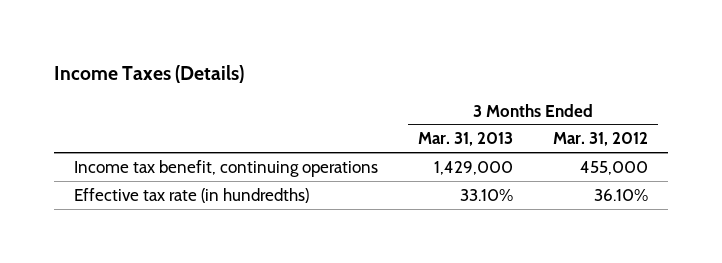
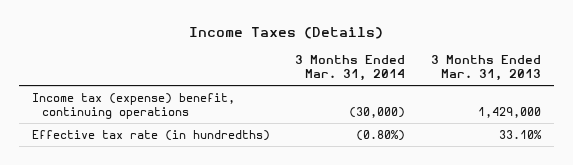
[552,132,648,147] Mar. 31, 2012 -> none
none -> [295,55,406,81] 3 Months Ended Mar. 31, 2014
[73,159,378,177] Income tax benefit, continuing operations -> [31,92,235,119] Income tax (expense) benefit, continuing operations

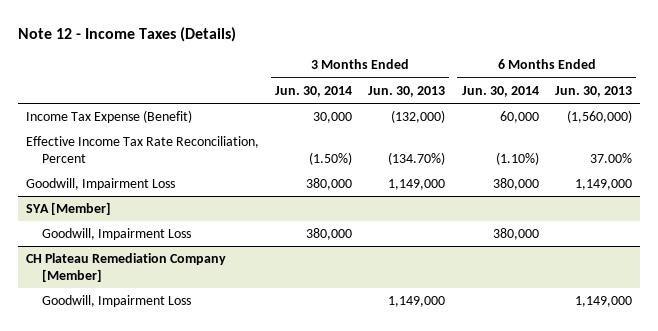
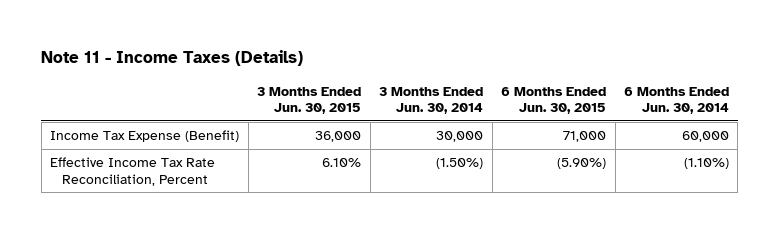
[17,26,236,42] Note 12 - Income Taxes (Details) -> [41,50,304,67] Note 11 - Income Taxes (Details)
[368,85,446,97] Jun. 30, 2013 -> none
[554,85,632,97] Jun. 30, 2013 -> none
none -> [257,86,362,115] 3 Months Ended Jun. 30, 2015
none -> [501,86,607,115] 6 Months Ended Jun. 30, 2015
[25,178,175,191] Goodwill, Impairment Loss -> none
[25,202,111,216] SYA [Member] -> none
[42,228,192,241] Goodwill, Impairment Loss -> none
[25,253,226,282] CH Plateau Remediation Company [Member] -> none
[42,295,192,308] Goodwill, Impairment Loss -> none

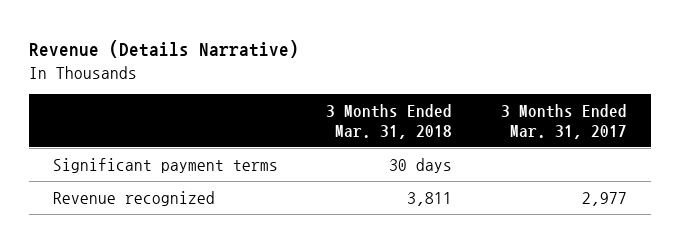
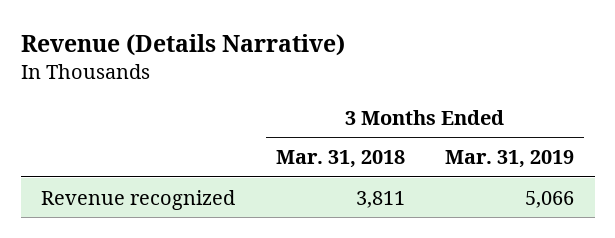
[500,103,627,139] 3 Months Ended Mar. 31, 2017 -> none
none -> [445,150,575,169] Mar. 31, 2019
[53,157,279,173] Significant payment terms -> none

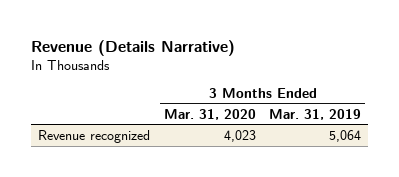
[275,150,405,169] Mar. 31, 2018 -> none
none -> [163,108,256,120] Mar. 31, 2020
[525,190,575,208] 5,066 -> [329,129,362,142] 5,064

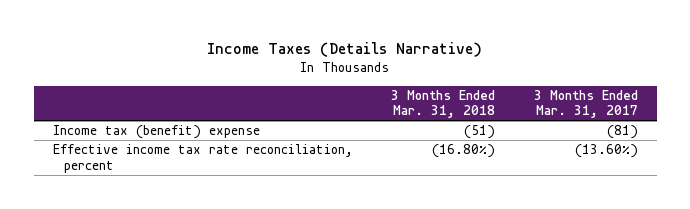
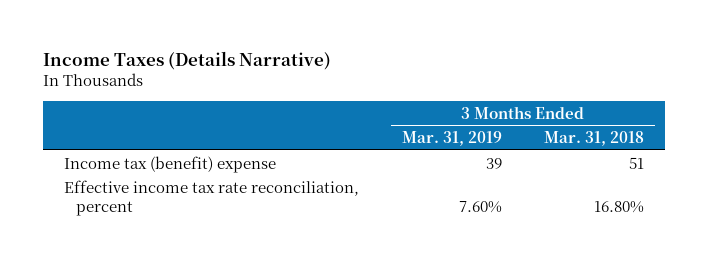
[533,89,638,119] 3 Months Ended Mar. 31, 2017 -> none
none -> [401,131,502,147] Mar. 31, 2019
[464,125,496,140] (51) -> [628,156,644,169] 51
[432,144,496,159] (16.80%) -> [593,200,644,213] 16.80%

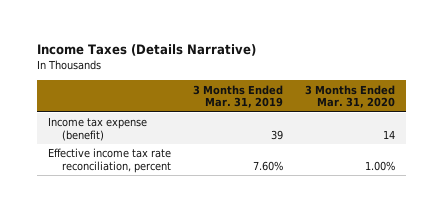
[543,131,644,147] Mar. 31, 2018 -> none
none -> [305,84,396,109] 3 Months Ended Mar. 31, 2020
[64,155,277,173] Income tax (benefit) expense -> [48,117,148,142] Income tax expense (benefit)

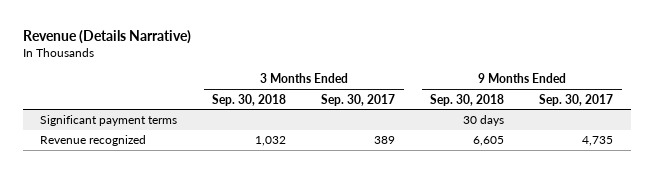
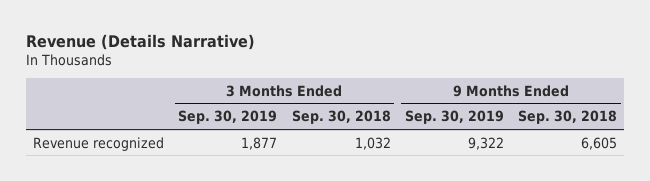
[321,93,396,106] Sep. 30, 2017 -> none
[539,93,614,106] Sep. 30, 2017 -> none
none -> [178,110,278,125] Sep. 30, 2019
none -> [404,110,504,125] Sep. 30, 2019
[40,115,178,127] Significant payment terms -> none

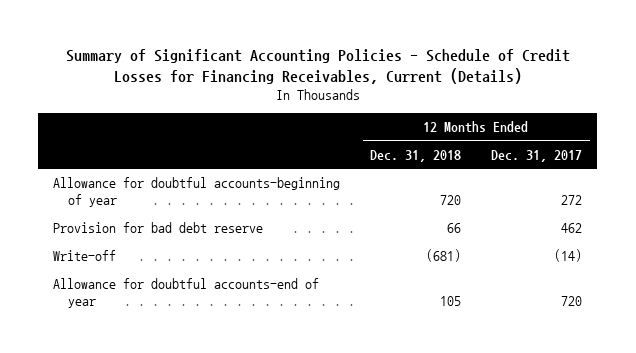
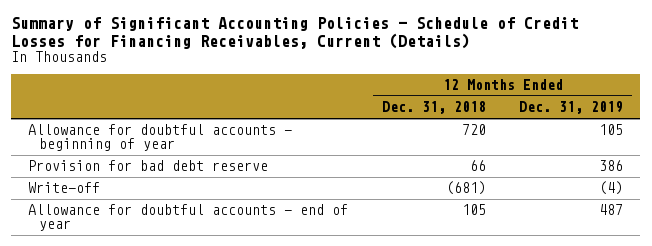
[491,149,583,162] Dec. 31, 2017 -> none
none -> [519,101,624,115] Dec. 31, 2019
[53,177,341,208] Allowance for doubtful accounts-beginning of year -> [28,124,293,152] Allowance for doubtful accounts - beginning of year
[53,278,320,309] Allowance for doubtful accounts-end of year -> [28,204,349,232] Allowance for doubtful accounts - end of year

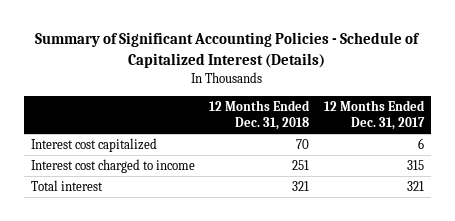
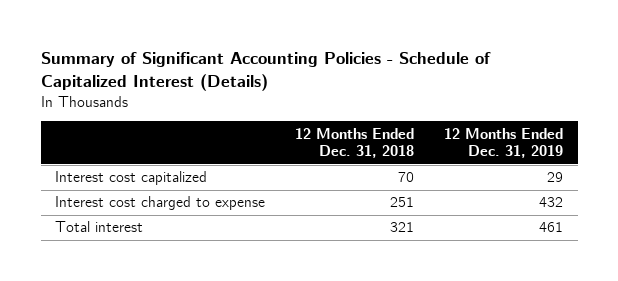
[323,100,425,130] 12 Months Ended Dec. 31, 2017 -> none
none -> [443,127,563,159] 12 Months Ended Dec. 31, 2019
[31,159,196,174] Interest cost charged to income -> [55,196,266,211] Interest cost charged to expense

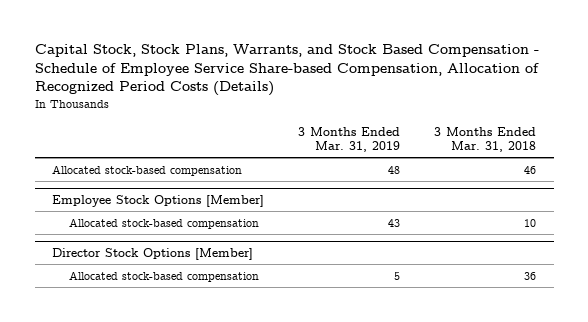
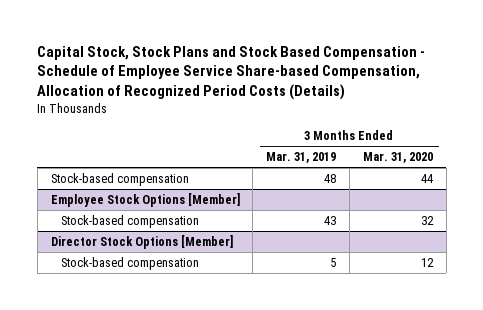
[34,43,539,97] Capital Stock, Stock Plans, Warrants, and Stock Based Compensation - Schedule of Employee Service Share-based Compensation, Allocation of Recognized Period Costs (Details) -> [37,45,426,100] Capital Stock, Stock Plans and Stock Based Compensation - Schedule of Employee Service Share-based Compensation, Allocation of Recognized Period Costs (Details)
[434,126,537,152] 3 Months Ended Mar. 31, 2018 -> none
none -> [362,152,433,164] Mar. 31, 2020
[51,164,242,176] Allocated stock-based compensation -> [50,172,189,186] Stock-based compensation
[69,217,260,229] Allocated stock-based compensation -> [61,214,200,228] Stock-based compensation
[69,270,260,282] Allocated stock-based compensation -> [61,256,200,270] Stock-based compensation

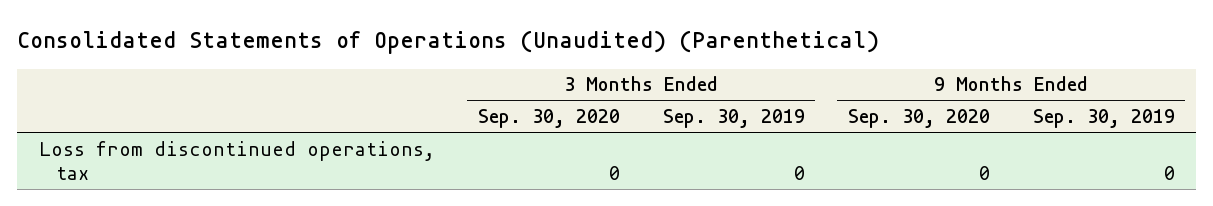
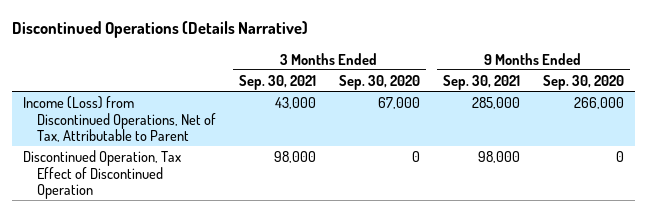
[17,30,880,55] Consolidated Statements of Operations (Unaudited) (Parenthetical) -> [11,21,308,39] Discontinued Operations (Details Narrative)
[662,109,805,129] Sep. 30, 2019 -> none
[1032,109,1175,129] Sep. 30, 2019 -> none
none -> [238,74,316,90] Sep. 30, 2021
none -> [442,74,520,90] Sep. 30, 2021
none -> [23,95,216,143] Income (Loss) from Discontinued Operations, Net of Tax, Attributable to Parent
[38,140,435,180] Loss from discontinued operations, tax -> [23,149,182,200] Discontinued Operation, Tax Effect of Discontinued Operation

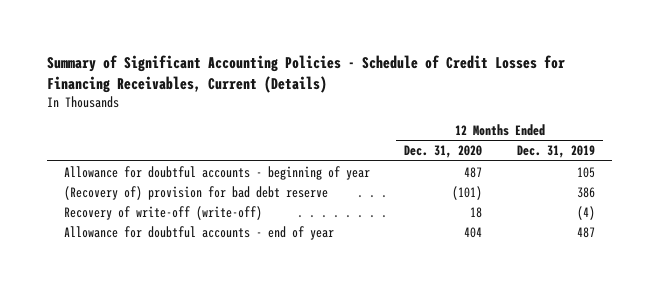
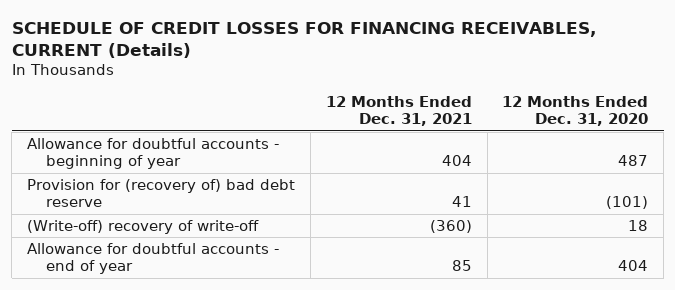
[47,55,566,94] Summary of Significant Accounting Policies - Schedule of Credit Losses for Financing Receivables, Current (Details) -> [11,21,596,59] SCHEDULE OF CREDIT LOSSES FOR FINANCING RECEIVABLES, CURRENT (Details)
[516,145,595,159] Dec. 31, 2019 -> none
none -> [325,95,472,127] 12 Months Ended Dec. 31, 2021
[64,185,329,200] (Recovery of) provision for bad debt reserve -> [26,178,295,208] Provision for (recovery of) bad debt reserve
[64,205,263,220] Recovery of write-off (write-off) -> [26,219,259,234] (Write-off) recovery of write-off

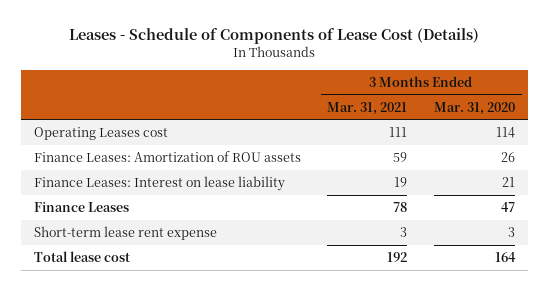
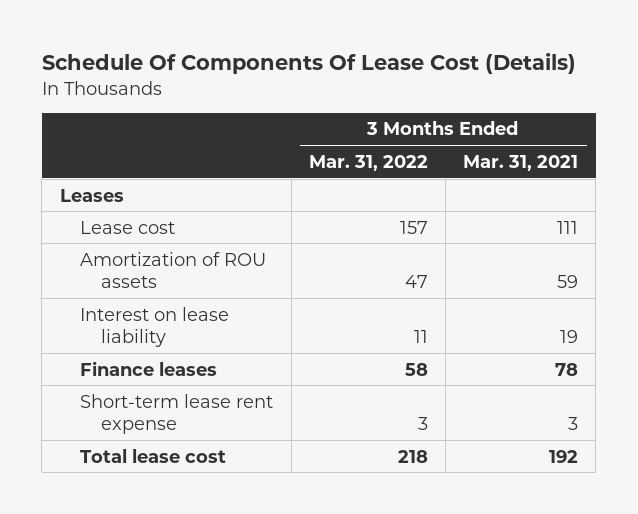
[69,28,480,45] Leases - Schedule of Components of Lease Cost (Details) -> [41,53,576,75] Schedule Of Components Of Lease Cost (Details)
[433,101,515,115] Mar. 31, 2020 -> none
none -> [308,154,428,171] Mar. 31, 2022
none -> [59,188,124,202] Leases
[33,126,168,140] Operating Leases cost -> [80,220,176,234] Lease cost
[33,150,301,162] Finance Leases: Amortization of ROU assets -> [80,251,267,289] Amortization of ROU assets
[33,175,285,191] Finance Leases: Interest on lease liability -> [80,306,230,348] Interest on lease liability
[33,201,129,212] Finance Leases -> [80,360,218,376] Finance leases

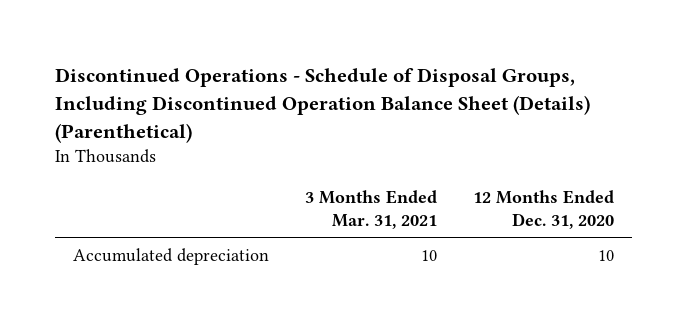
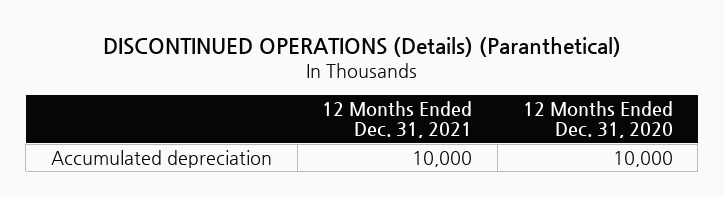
[54,68,590,143] Discontinued Operations - Schedule of Disposal Groups, Including Discontinued Operation Balance Sheet (Details) (Parenthetical) -> [102,37,621,58] DISCONTINUED OPERATIONS (Details) (Paranthetical)
[304,189,437,229] 3 Months Ended Mar. 31, 2021 -> none
none -> [322,100,473,139] 12 Months Ended Dec. 31, 2021
[598,250,615,262] 10 -> [612,150,673,167] 10,000

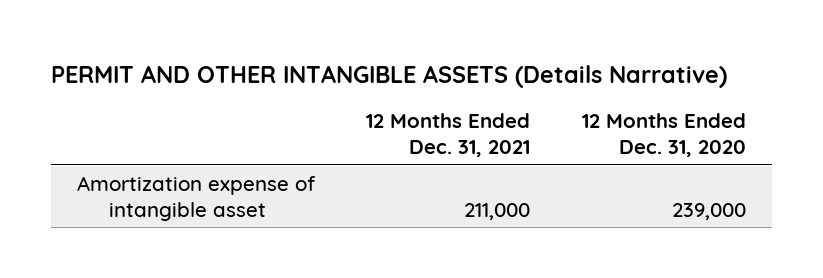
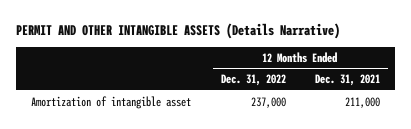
[582,113,747,158] 12 Months Ended Dec. 31, 2020 -> none
none -> [220,74,286,87] Dec. 31, 2022
[76,175,316,222] Amortization expense of intangible asset -> [30,96,191,110] Amortization of intangible asset

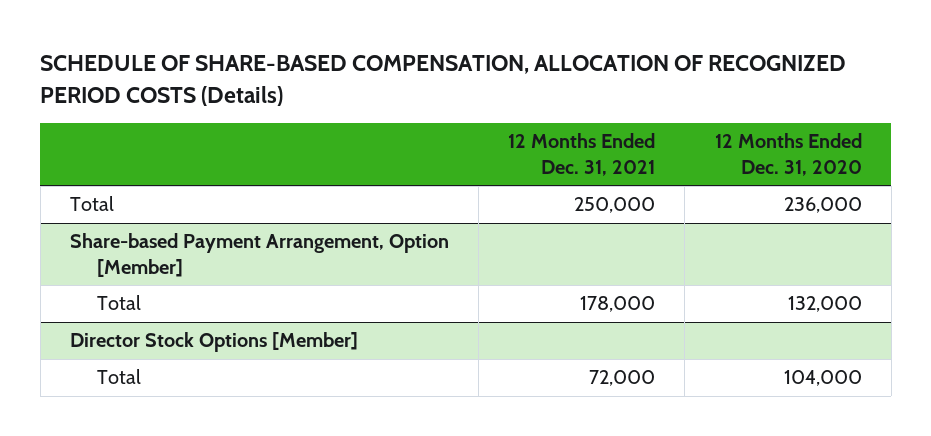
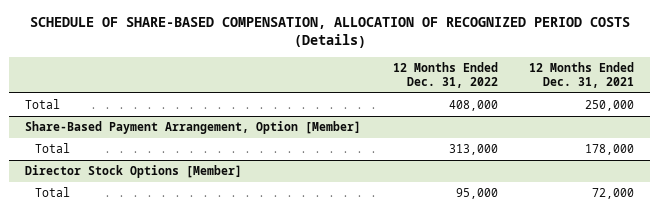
[714,133,862,176] 12 Months Ended Dec. 31, 2020 -> none
none -> [392,61,498,88] 12 Months Ended Dec. 31, 2022
[69,233,449,278] Share-based Payment Arrangement, Option [Member] -> [25,121,362,135] Share-Based Payment Arrangement, Option [Member]

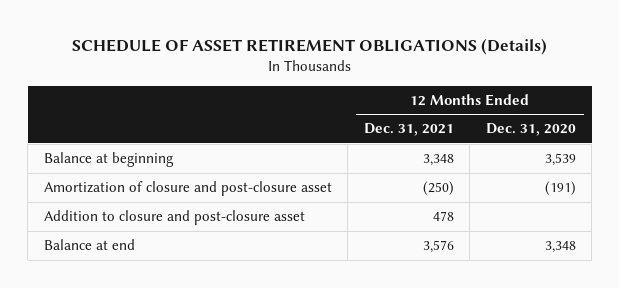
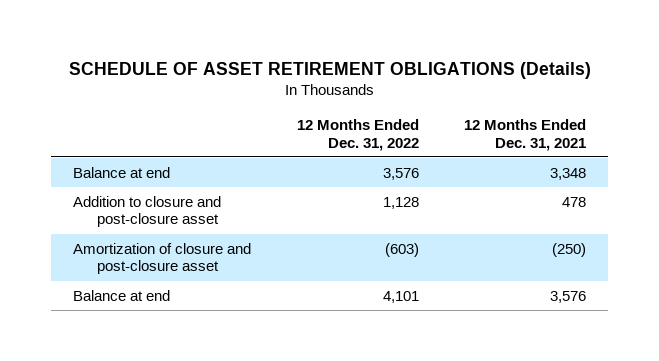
[485,123,576,137] Dec. 31, 2020 -> none
none -> [296,118,419,151] 12 Months Ended Dec. 31, 2022
[43,152,174,168] Balance at beginning -> [73,166,171,178] Balance at end
[43,181,332,197] Amortization of closure and post-closure asset -> [73,242,252,275] Amortization of closure and post-closure asset

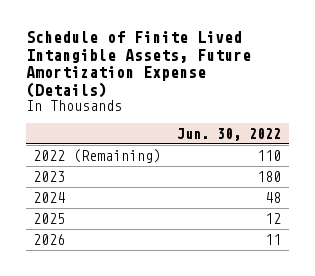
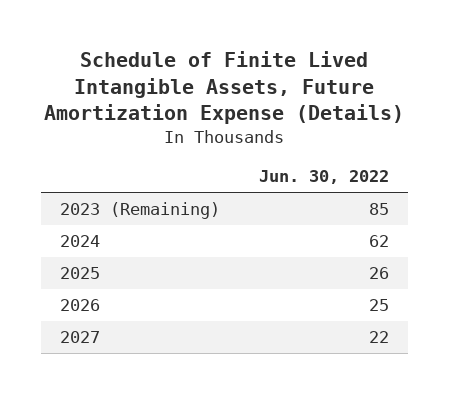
[33,170,66,182] 2023 -> none
[33,148,162,163] 2022 (Remaining) -> [60,202,221,220] 2023 (Remaining)
[257,149,282,161] 110 -> [368,203,389,216] 85
[265,191,282,203] 48 -> [368,235,389,248] 62
[265,212,282,224] 12 -> [368,267,389,280] 26
[265,233,282,245] 11 -> [368,299,389,312] 25
none -> [60,331,101,344] 2027

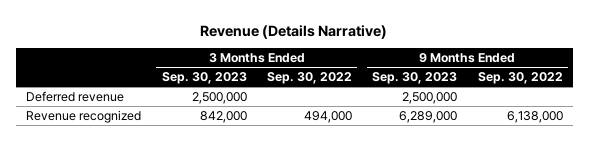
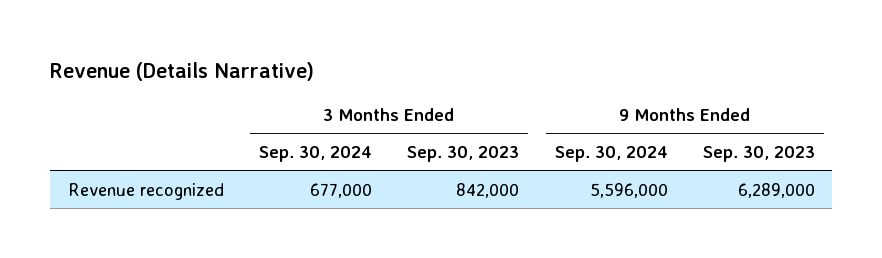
[266,72,352,85] Sep. 30, 2022 -> none
[477,72,563,85] Sep. 30, 2022 -> none
none -> [258,146,372,163] Sep. 30, 2024
none -> [554,146,668,163] Sep. 30, 2024
[26,91,125,103] Deferred revenue -> none

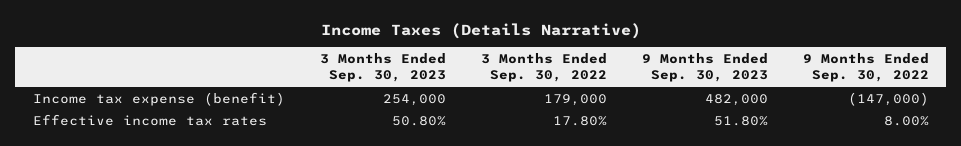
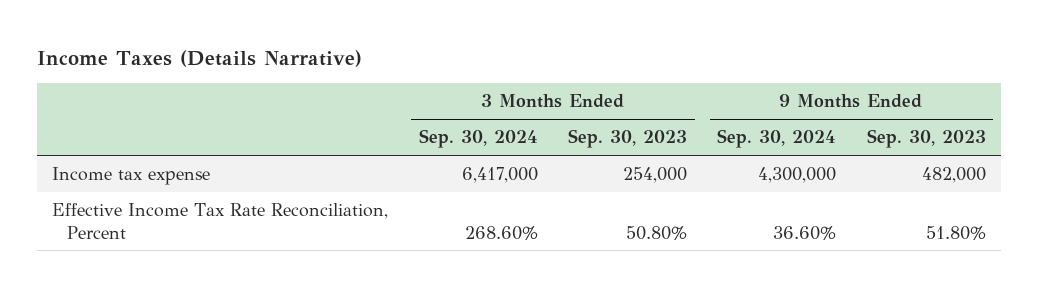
[480,53,607,83] 3 Months Ended Sep. 30, 2022 -> none
[802,53,929,83] 9 Months Ended Sep. 30, 2022 -> none
none -> [418,129,538,149] Sep. 30, 2024
none -> [717,129,837,149] Sep. 30, 2024
[32,91,285,106] Income tax expense (benefit) -> [52,167,211,186] Income tax expense
[32,113,267,126] Effective income tax rates -> [52,203,389,239] Effective Income Tax Rate Reconciliation, Percent

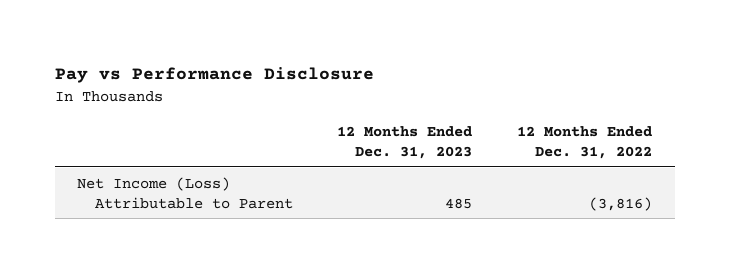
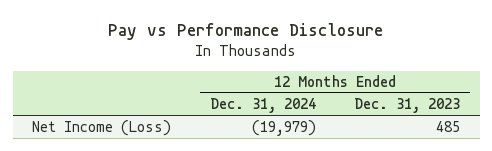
[517,126,653,160] 12 Months Ended Dec. 31, 2022 -> none
none -> [209,98,316,114] Dec. 31, 2024
[77,176,293,209] Net Income (Loss) Attributable to Parent -> [31,120,171,137] Net Income (Loss)

